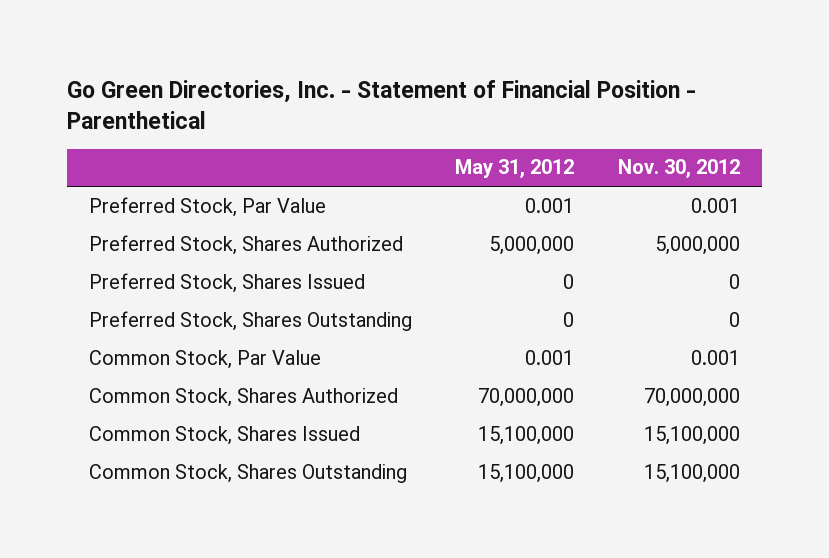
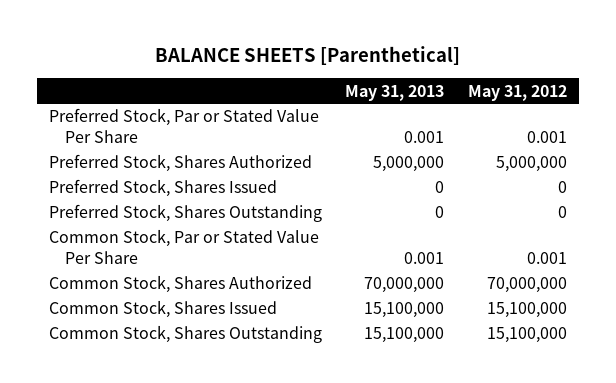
[66,79,696,129] Go Green Directories, Inc. - Statement of Financial Position - Parenthetical -> [154,46,460,66] BALANCE SHEETS [Parenthetical]
[618,159,741,179] Nov. 30, 2012 -> none
none -> [345,84,445,101] May 31, 2013
[88,196,326,217] Preferred Stock, Par Value -> [48,108,319,144] Preferred Stock, Par or Stated Value Per Share
[88,349,321,369] Common Stock, Par Value -> [48,229,319,265] Common Stock, Par or Stated Value Per Share

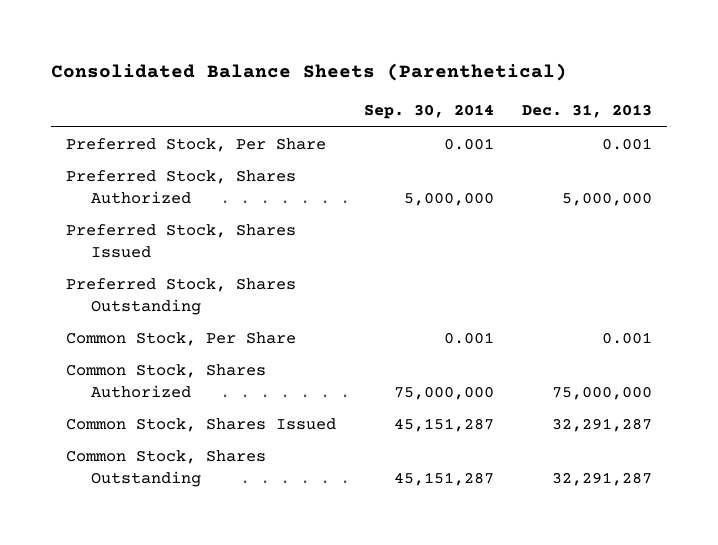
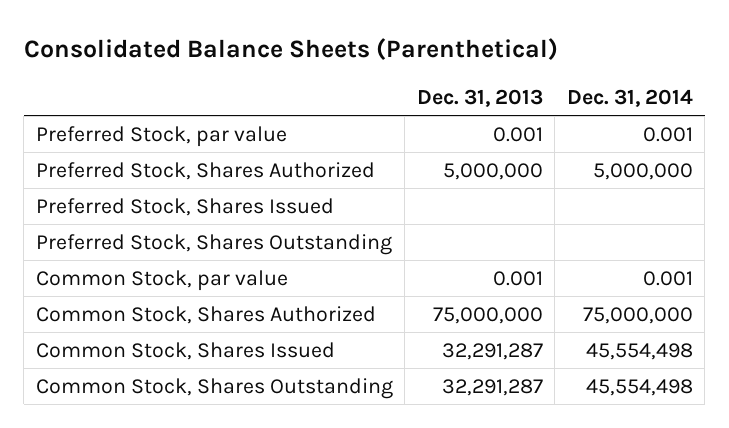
[363,104,494,120] Sep. 30, 2014 -> none
none -> [566,89,693,108] Dec. 31, 2014
[65,138,326,153] Preferred Stock, Per Share -> [35,126,287,148] Preferred Stock, par value
[65,332,296,347] Common Stock, Per Share -> [35,270,288,292] Common Stock, par value

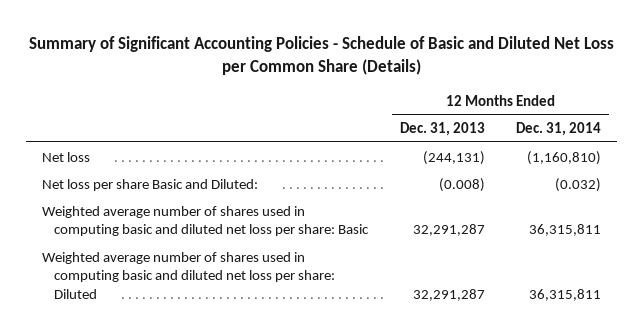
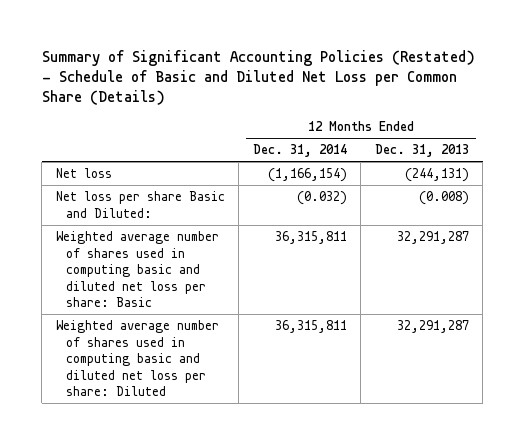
[28,36,614,76] Summary of Significant Accounting Policies - Schedule of Basic and Diluted Net Loss per Common Share (Details) -> [41,49,475,106] Summary of Significant Accounting Policies (Restated) - Schedule of Basic and Diluted Net Loss per Common Share (Details)
[527,150,602,165] (1,160,810) -> [267,167,347,182] (1,166,154)

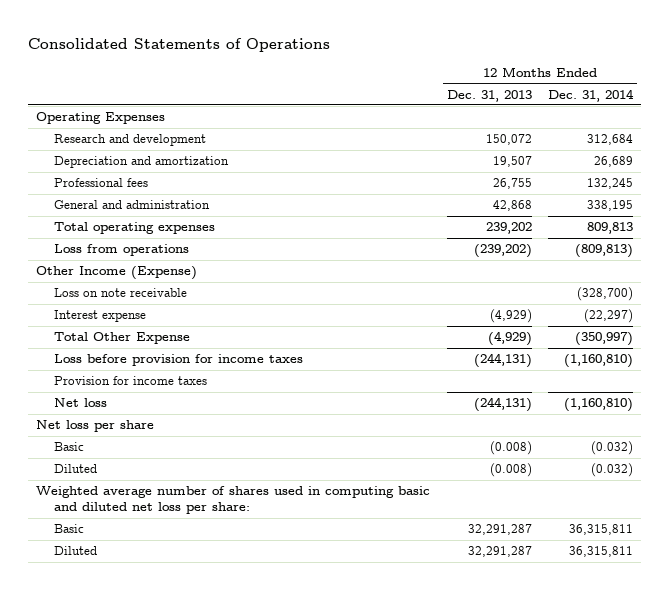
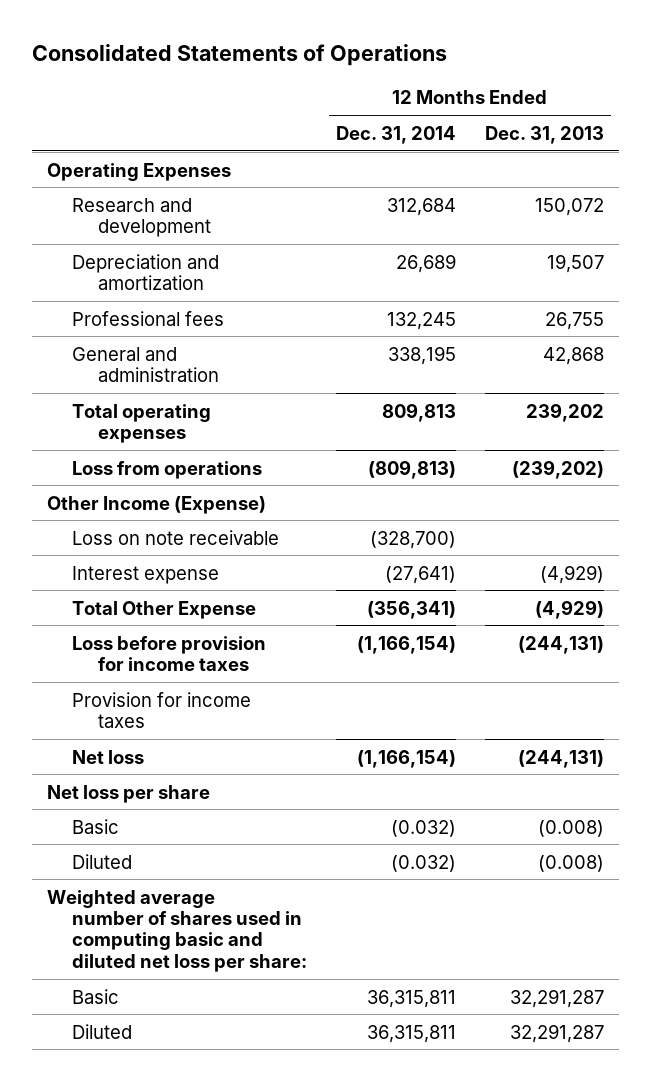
[584,309,634,324] (22,297) -> [385,565,457,584] (27,641)
[575,332,634,347] (350,997) -> [367,600,457,619] (356,341)
[564,354,634,369] (1,160,810) -> [357,635,457,654] (1,166,154)
[564,398,634,413] (1,160,810) -> [357,749,457,768] (1,166,154)

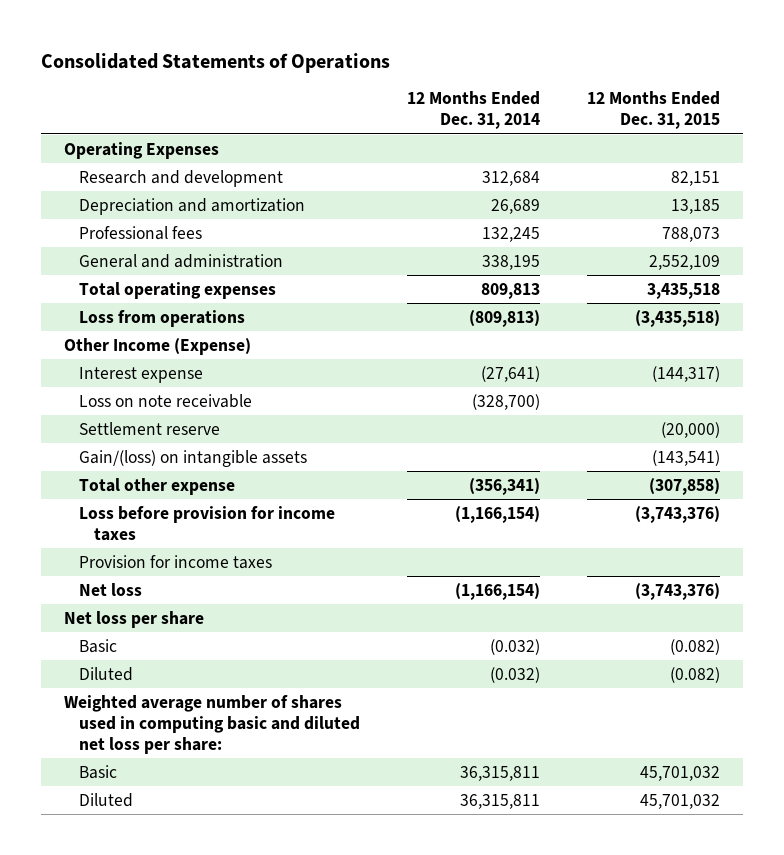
[485,125,605,144] Dec. 31, 2013 -> none
none -> [586,91,720,130] 12 Months Ended Dec. 31, 2015
[72,529,280,545] Loss on note receivable -> [79,393,253,408] Loss on note receivable
none -> [79,421,221,435] Settlement reserve
none -> [79,449,308,467] Gain/(loss) on intangible assets
[72,600,257,619] Total Other Expense -> [79,477,236,495] Total other expense

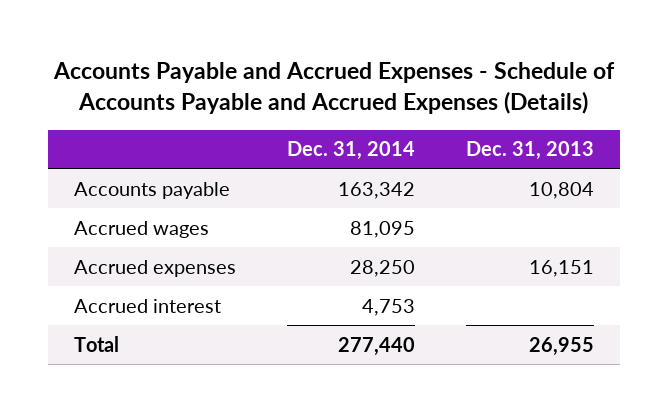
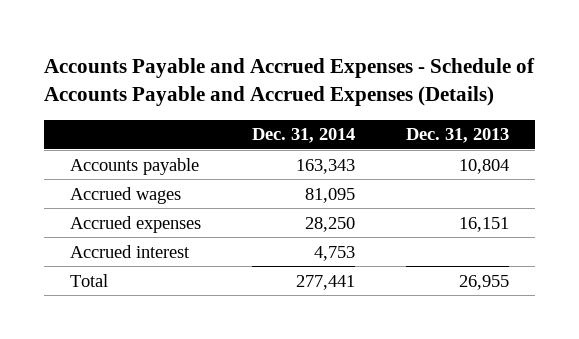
[338,181,416,199] 163,342 -> [296,158,356,174] 163,343
[338,336,416,356] 277,440 -> [296,274,356,290] 277,441

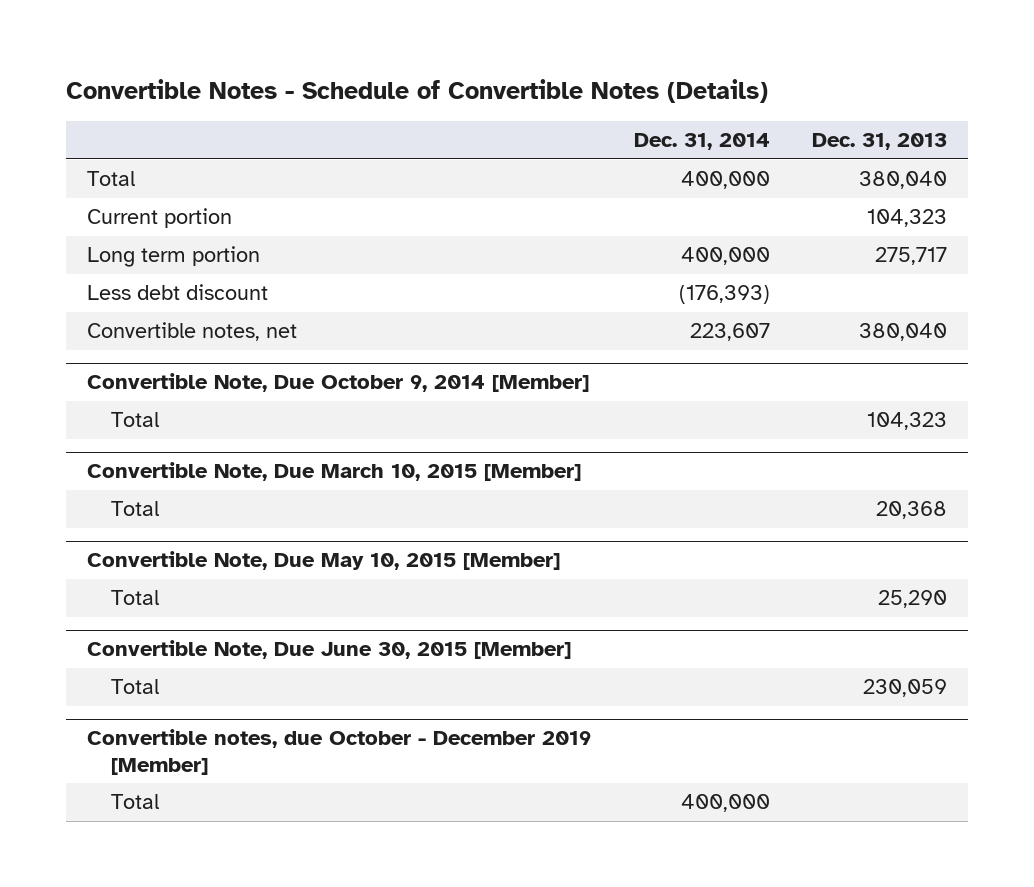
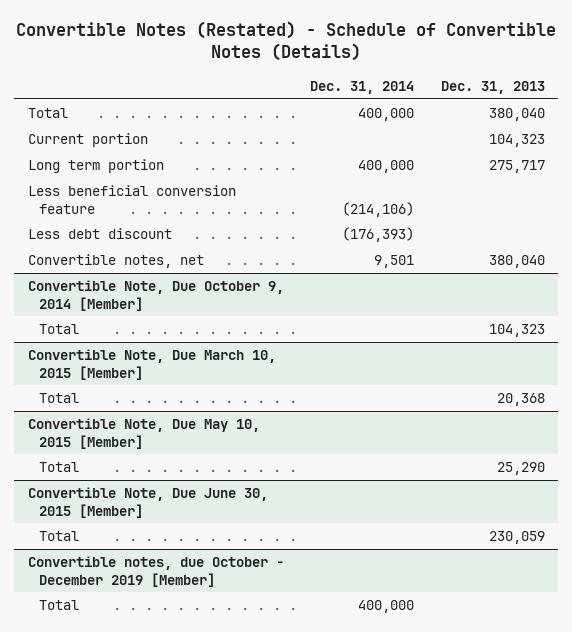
[65,79,768,104] Convertible Notes - Schedule of Convertible Notes (Details) -> [16,21,557,62] Convertible Notes (Restated) - Schedule of Convertible Notes (Details)
none -> [27,185,236,214] Less beneficial conversion feature
[689,323,770,342] 223,607 -> [374,255,415,269] 9,501

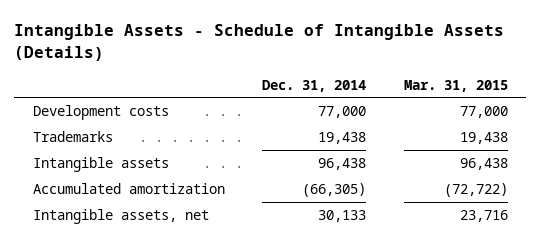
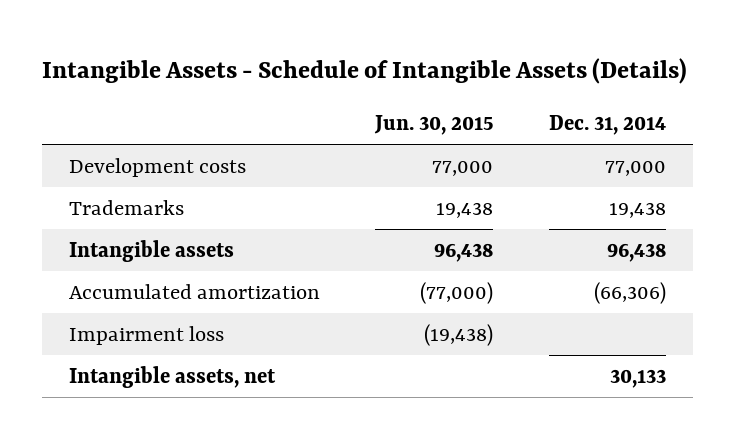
[403,79,508,92] Mar. 31, 2015 -> none
none -> [374,115,494,136] Jun. 30, 2015
[302,182,367,197] (66,305) -> [593,281,666,304] (66,306)
none -> [69,325,225,345] Impairment loss

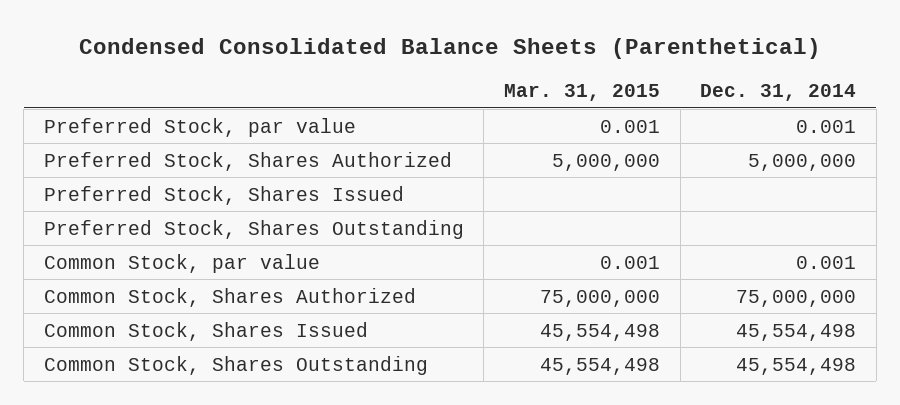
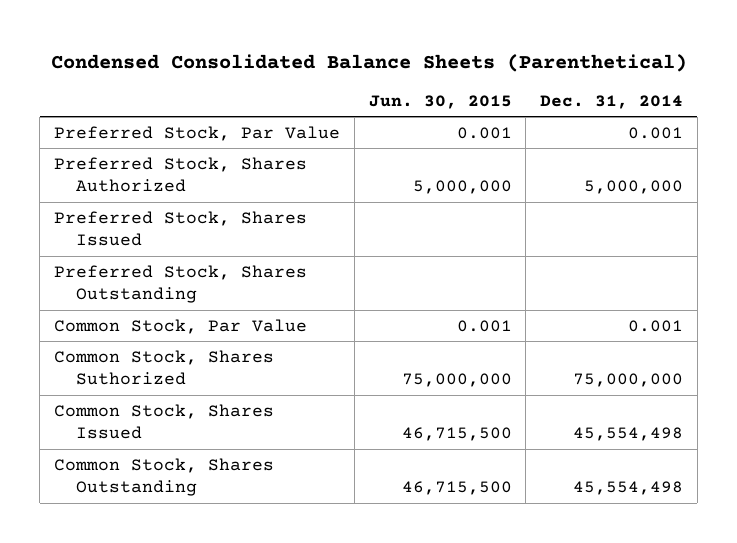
[503,84,660,102] Mar. 31, 2015 -> none
none -> [368,95,512,110] Jun. 30, 2015
[43,117,356,137] Preferred Stock, par value -> [53,125,340,141] Preferred Stock, Par Value
[43,253,320,273] Common Stock, par value -> [53,318,307,334] Common Stock, Par Value
[43,287,416,307] Common Stock, Shares Authorized -> [53,349,274,386] Common Stock, Shares Suthorized

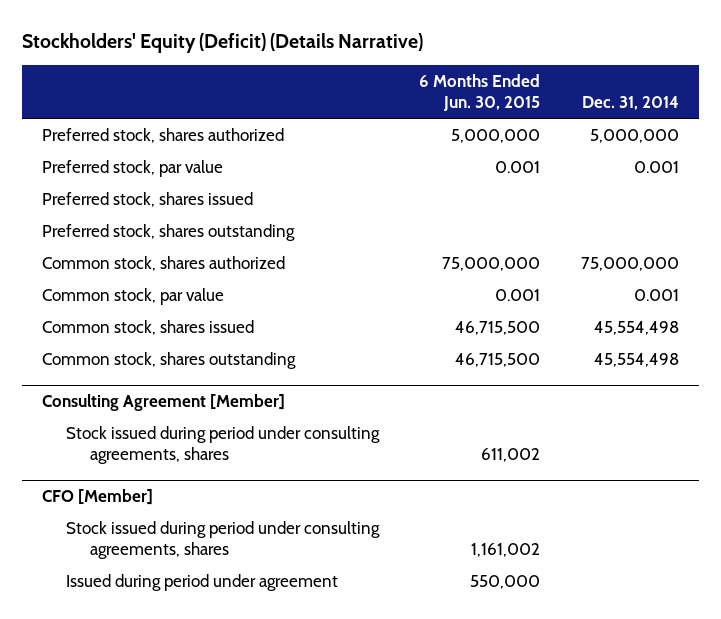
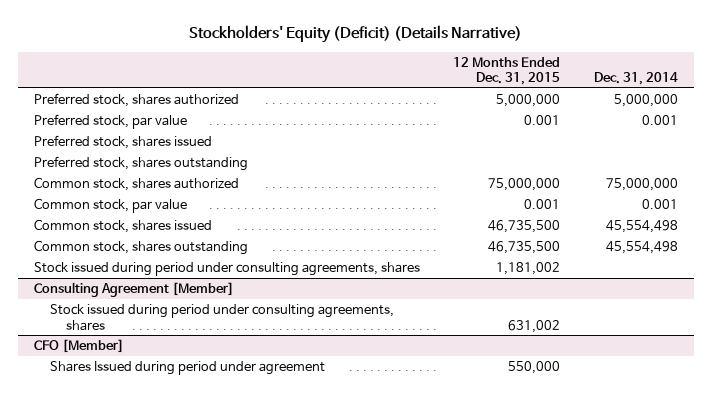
[419,73,541,112] 6 Months Ended Jun. 30, 2015 -> none
none -> [453,56,561,86] 12 Months Ended Dec. 31, 2015
none -> [34,262,421,277] Stock issued during period under consulting agreements, shares
[66,520,381,560] Stock issued during period under consulting agreements, shares -> none
[66,573,339,591] Issued during period under agreement -> [50,361,326,376] Shares Issued during period under agreement

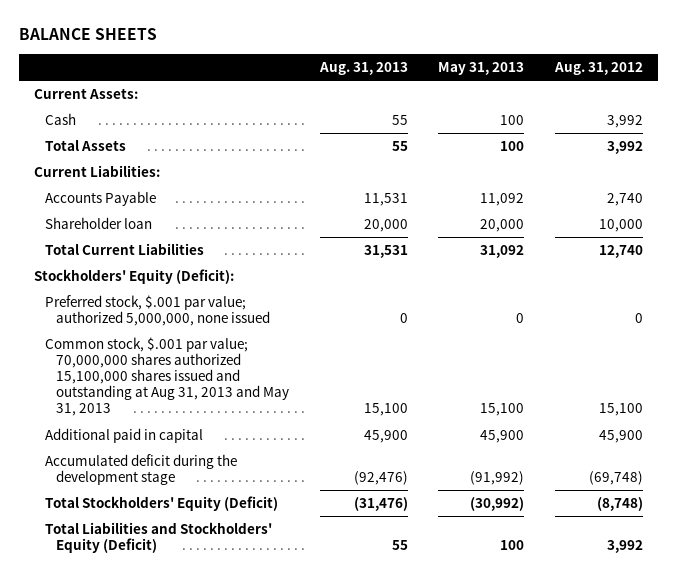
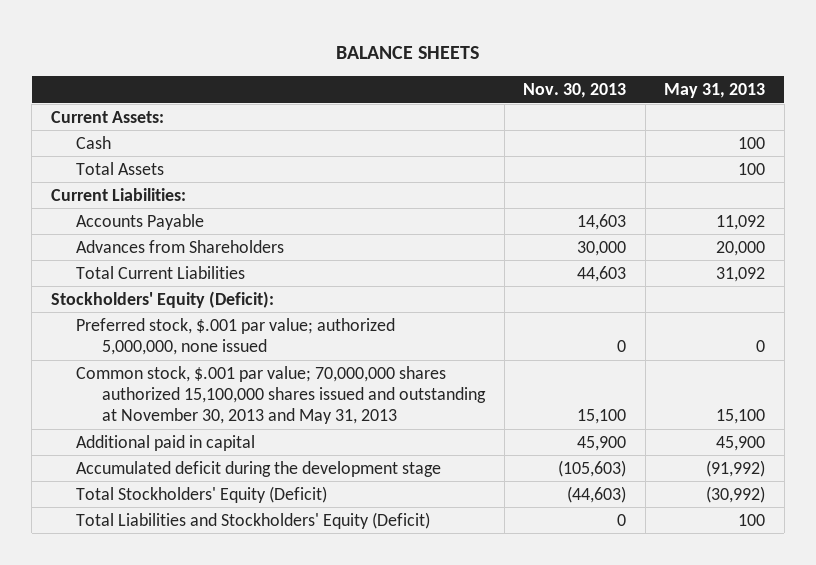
[318,61,408,75] Aug. 31, 2013 -> none
[553,61,643,75] Aug. 31, 2012 -> none
none -> [523,83,627,99] Nov. 30, 2013
[45,217,153,230] Shareholder loan -> [76,239,285,253] Advances from Shareholders
[45,337,290,417] Common stock, $.001 par value; 70,000,000 shares authorized 15,100,000 shares issued and outstanding at Aug 31, 2013 and May 31, 2013 -> [76,365,487,425] Common stock, $.001 par value; 70,000,000 shares authorized 15,100,000 shares issued and outstanding at November 30, 2013 and May 31, 2013

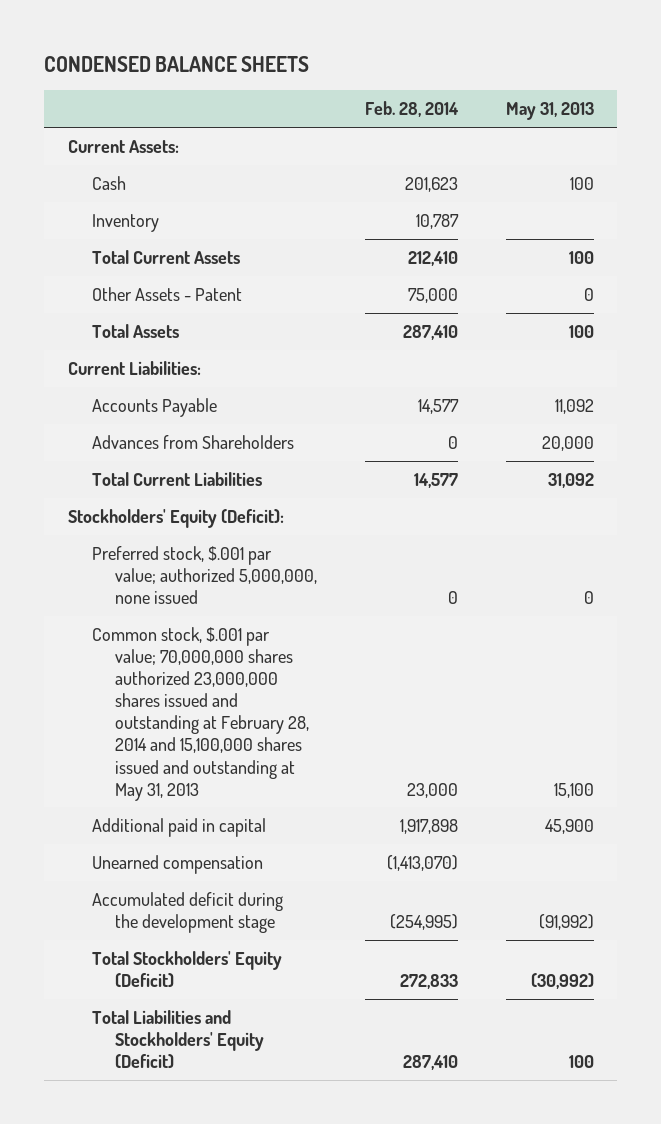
[335,45,479,59] BALANCE SHEETS -> [43,56,309,73] CONDENSED BALANCE SHEETS
[523,83,627,99] Nov. 30, 2013 -> none
none -> [364,101,459,118] Feb. 28, 2014
none -> [91,213,159,232] Inventory
none -> [91,249,240,264] Total Current Assets
none -> [91,286,242,301] Other Assets - Patent
[76,365,487,425] Common stock, $.001 par value; 70,000,000 shares authorized 15,100,000 shares issued and outstanding at November 30, 2013 and May 31, 2013 -> [91,626,310,801] Common stock, $.001 par value; 70,000,000 shares authorized 23,000,000 shares issued and outstanding at February 28, 2014 and 15,100,000 shares issued and outstanding at May 31, 2013
none -> [91,854,263,874] Unearned compensation

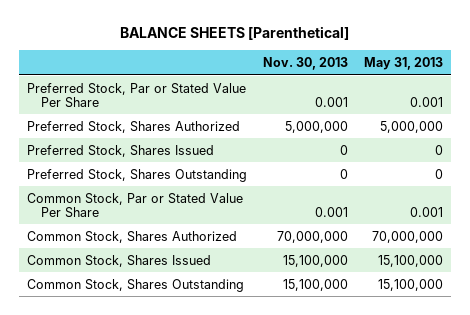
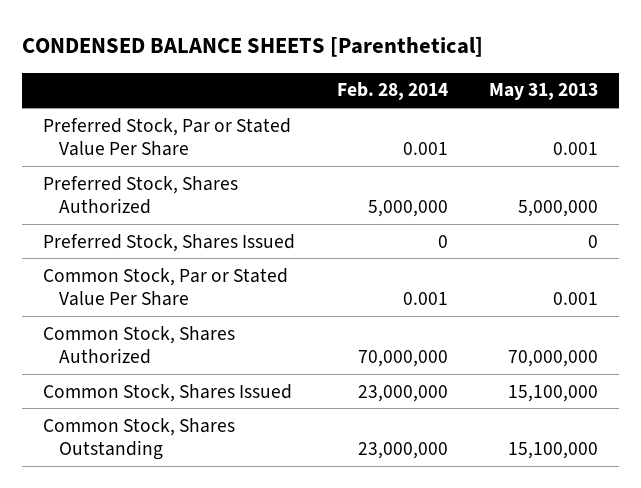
[120,26,350,41] BALANCE SHEETS [Parenthetical] -> [22,37,484,58] CONDENSED BALANCE SHEETS [Parenthetical]
[263,57,349,71] Nov. 30, 2013 -> none
none -> [336,82,448,101] Feb. 28, 2014
[26,168,247,182] Preferred Stock, Shares Outstanding -> none

